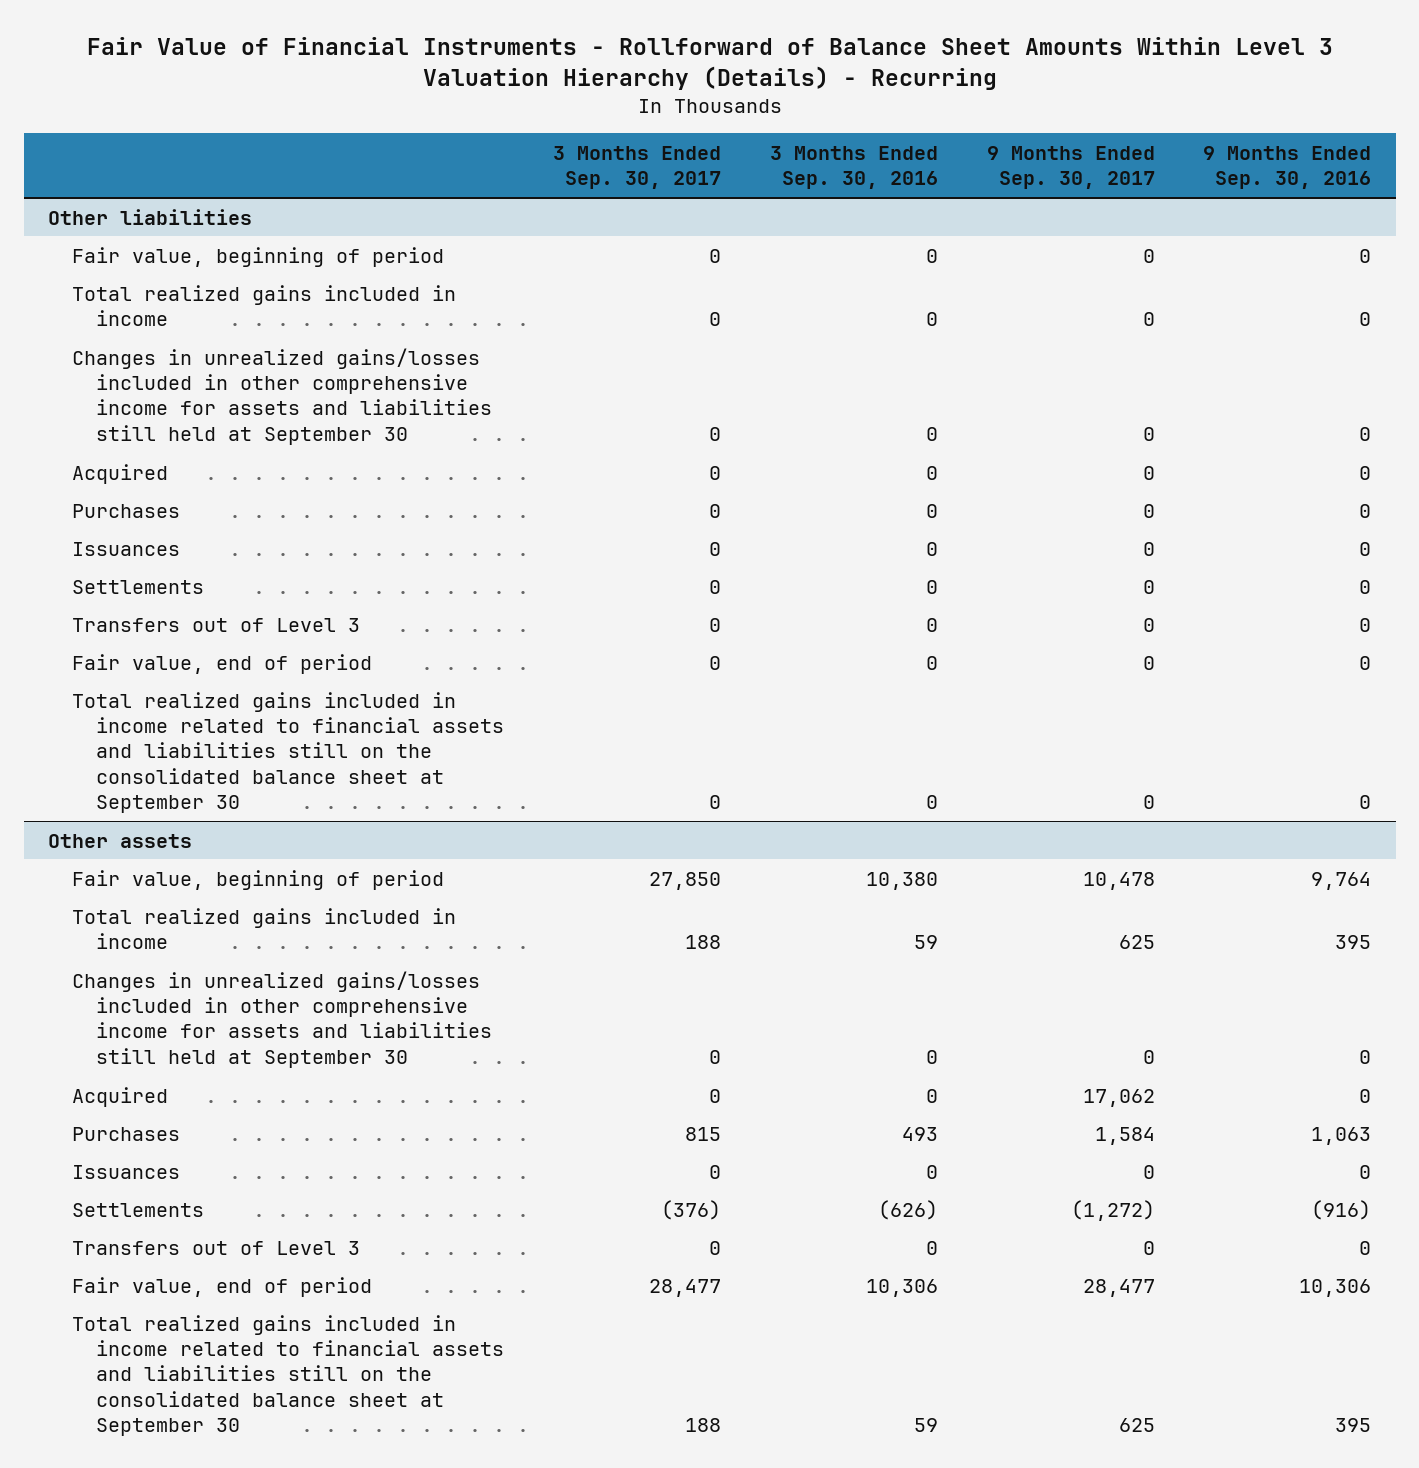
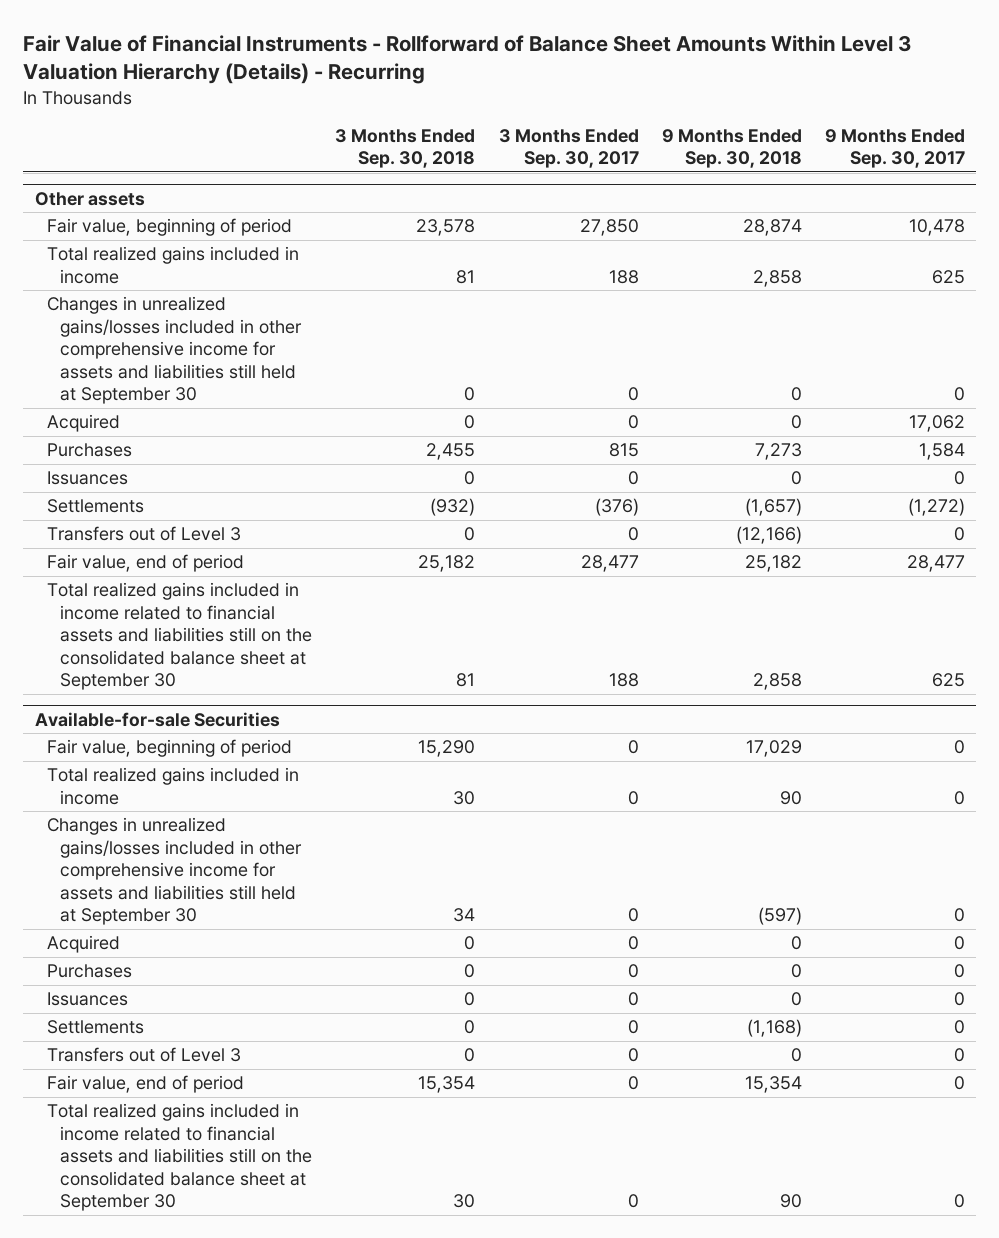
[769,145,938,190] 3 Months Ended Sep. 30, 2016 -> none
[1203,145,1372,190] 9 Months Ended Sep. 30, 2016 -> none
none -> [335,128,476,169] 3 Months Ended Sep. 30, 2018
none -> [661,128,802,169] 9 Months Ended Sep. 30, 2018
[47,208,252,225] Other liabilities -> none
[72,246,445,267] Fair value, beginning of period -> none
[72,284,457,326] Total realized gains included in income -> none
[72,347,493,445] Changes in unrealized gains/losses included in other comprehensive income for assets and liabilities still held at September 30 -> none
[72,463,169,484] Acquired -> none
[72,503,181,518] Purchases -> none
[72,541,181,556] Issuances -> none
[72,579,205,594] Settlements -> none
[72,617,361,632] Transfers out of Level 3 -> none
[72,653,373,674] Fair value, end of period -> none
[72,691,505,814] Total realized gains included in income related to financial assets and liabilities still on the consolidated balance sheet at September 30 -> none
none -> [34,711,280,727] Available-for-sale Securities
none -> [47,739,293,758] Fair value, beginning of period
none -> [47,767,300,805] Total realized gains included in income
none -> [47,817,303,926] Changes in unrealized gains/losses included in other comprehensive income for assets and liabilities still held at September 30
none -> [47,935,121,954] Acquired
none -> [47,964,133,979] Purchases
none -> [47,992,129,1007] Issuances
none -> [47,1020,145,1035] Settlements
none -> [47,1047,242,1063] Transfers out of Level 3
none -> [47,1075,245,1094] Fair value, end of period
none -> [47,1103,313,1212] Total realized gains included in income related to financial assets and liabilities still on the consolidated balance sheet at September 30

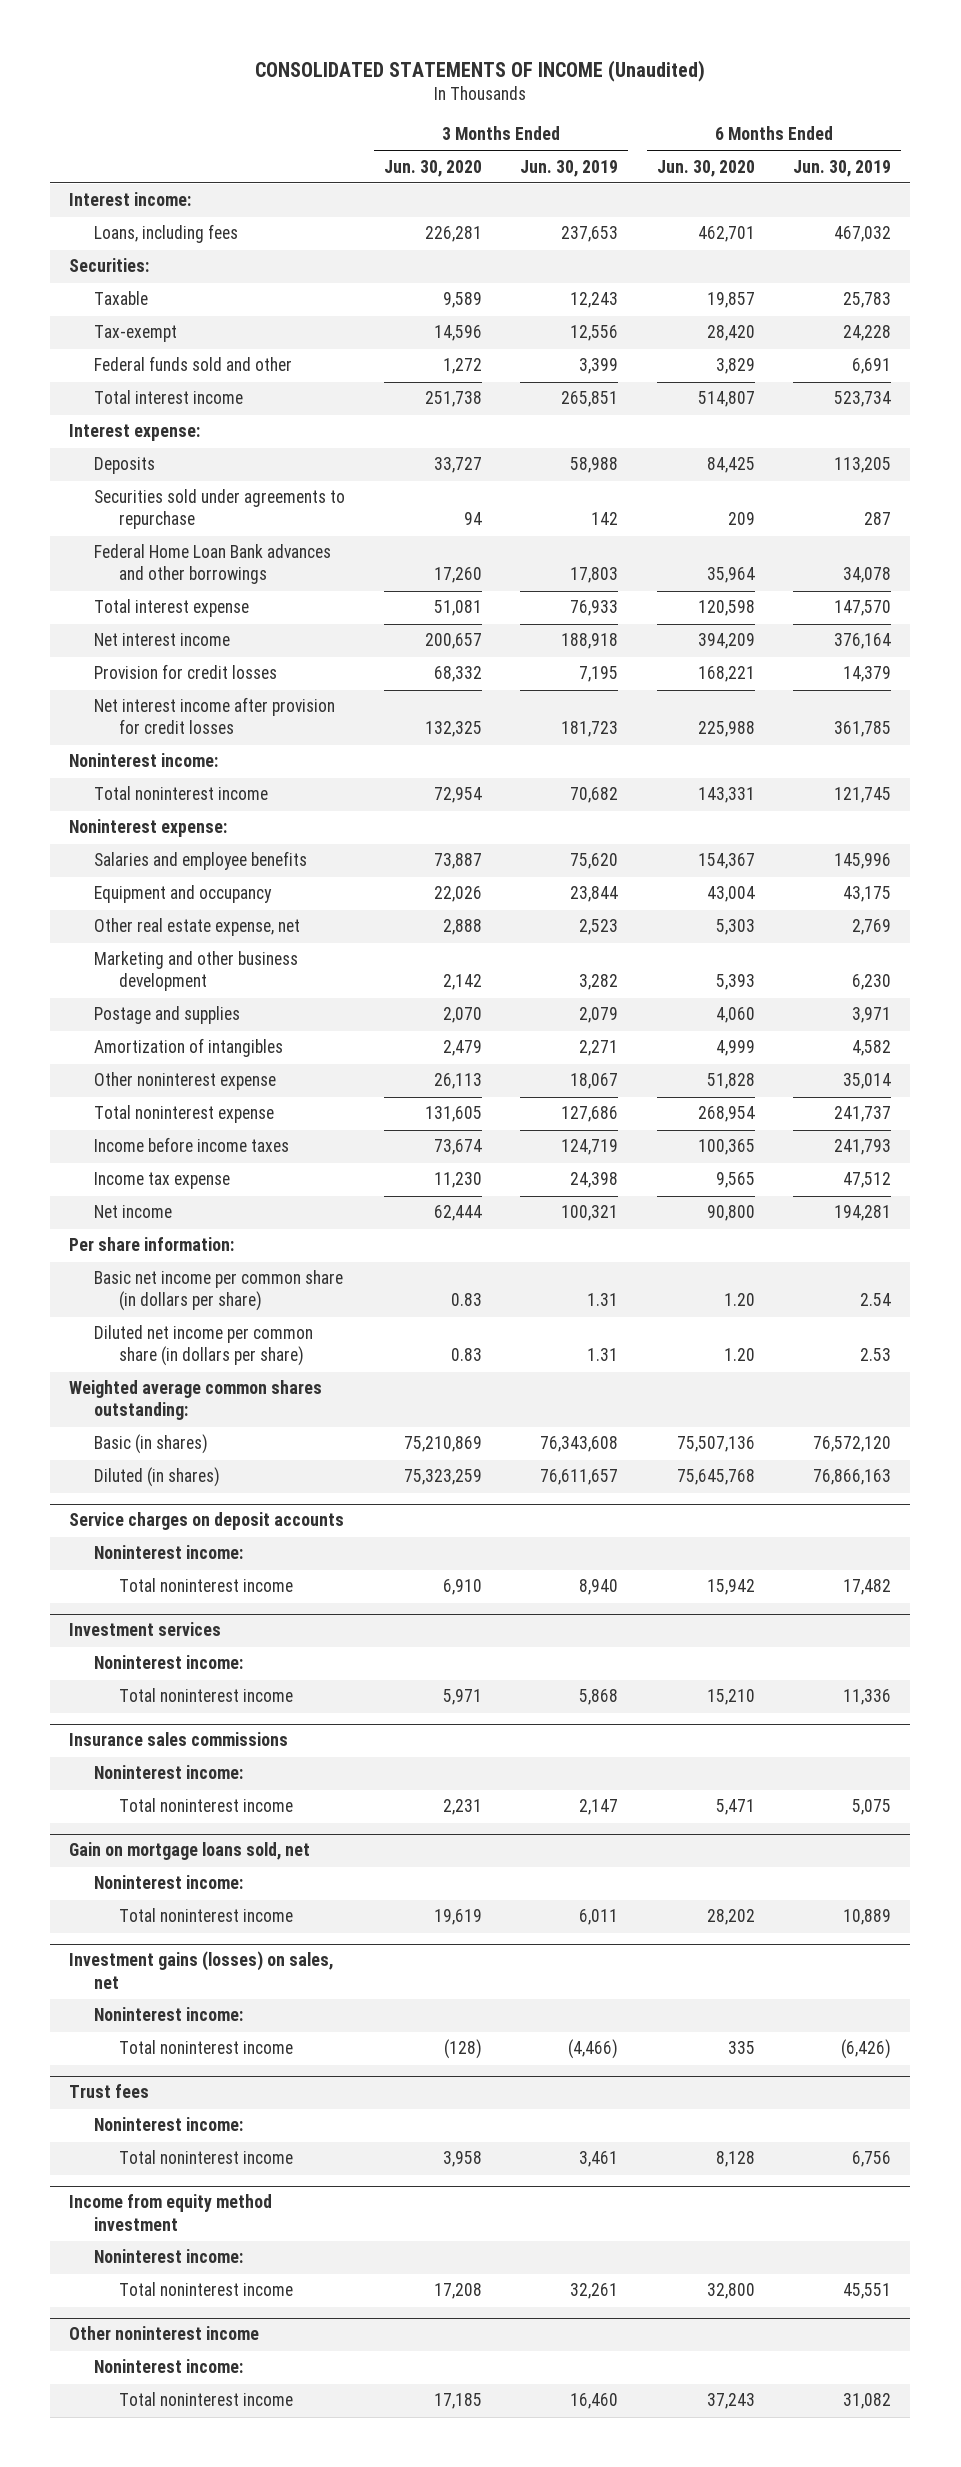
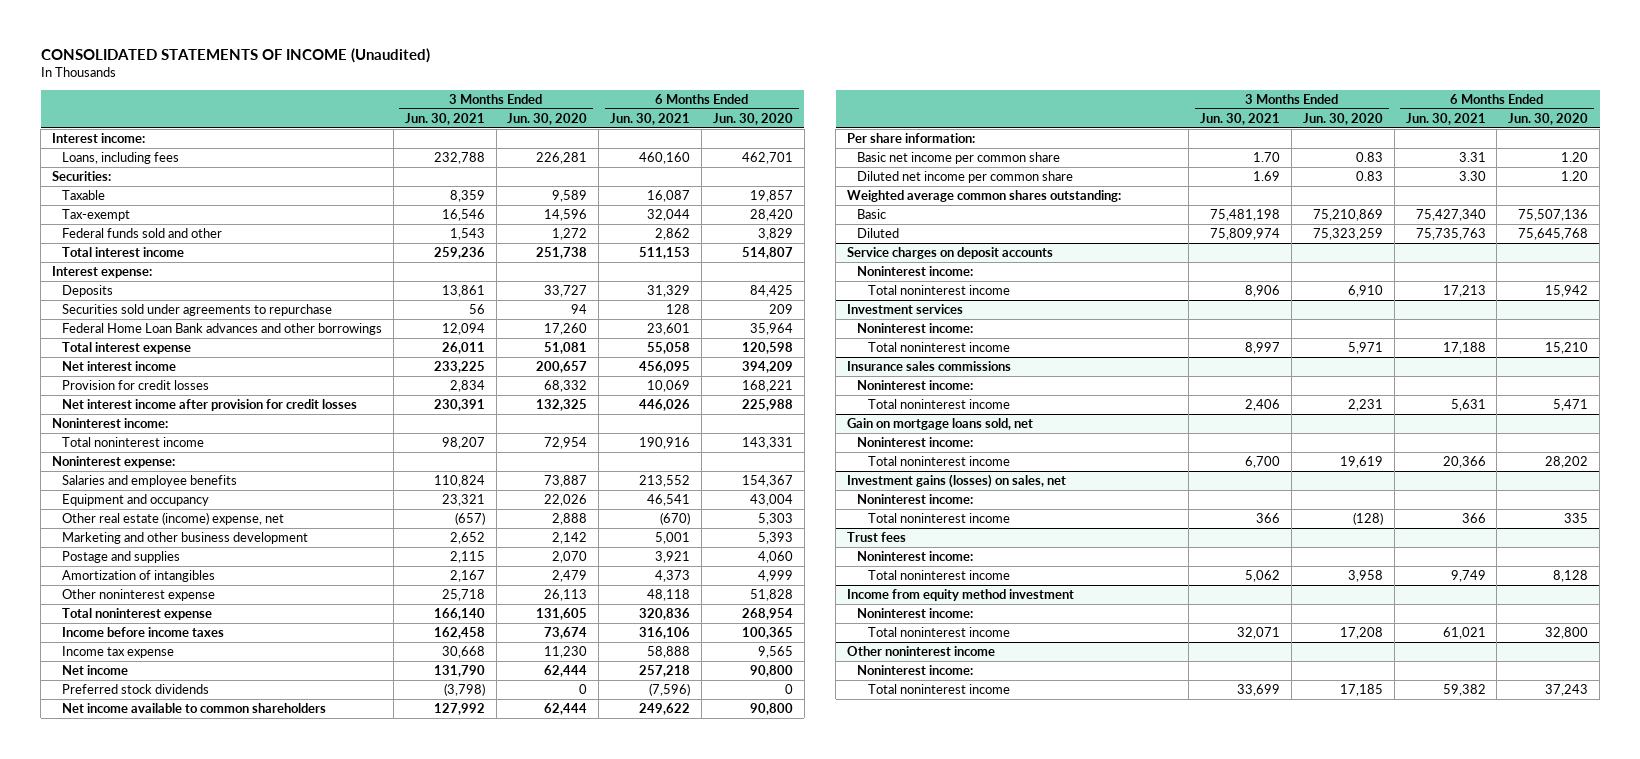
[520,159,619,177] Jun. 30, 2019 -> none
[793,159,892,177] Jun. 30, 2019 -> none
none -> [404,112,485,125] Jun. 30, 2021
none -> [610,112,691,125] Jun. 30, 2021
[94,918,301,937] Other real estate expense, net -> [62,511,285,525] Other real estate (income) expense, net
none -> [62,683,210,694] Preferred stock dividends
none -> [62,702,327,713] Net income available to common shareholders
[94,1270,344,1312] Basic net income per common share (in dollars per share) -> [857,151,1061,164] Basic net income per common share
[94,1325,314,1367] Diluted net income per common share (in dollars per share) -> [857,170,1074,183] Diluted net income per common share
[94,1434,209,1455] Basic (in shares) -> [857,208,887,219] Basic
[94,1467,221,1488] Diluted (in shares) -> [857,227,900,238] Diluted

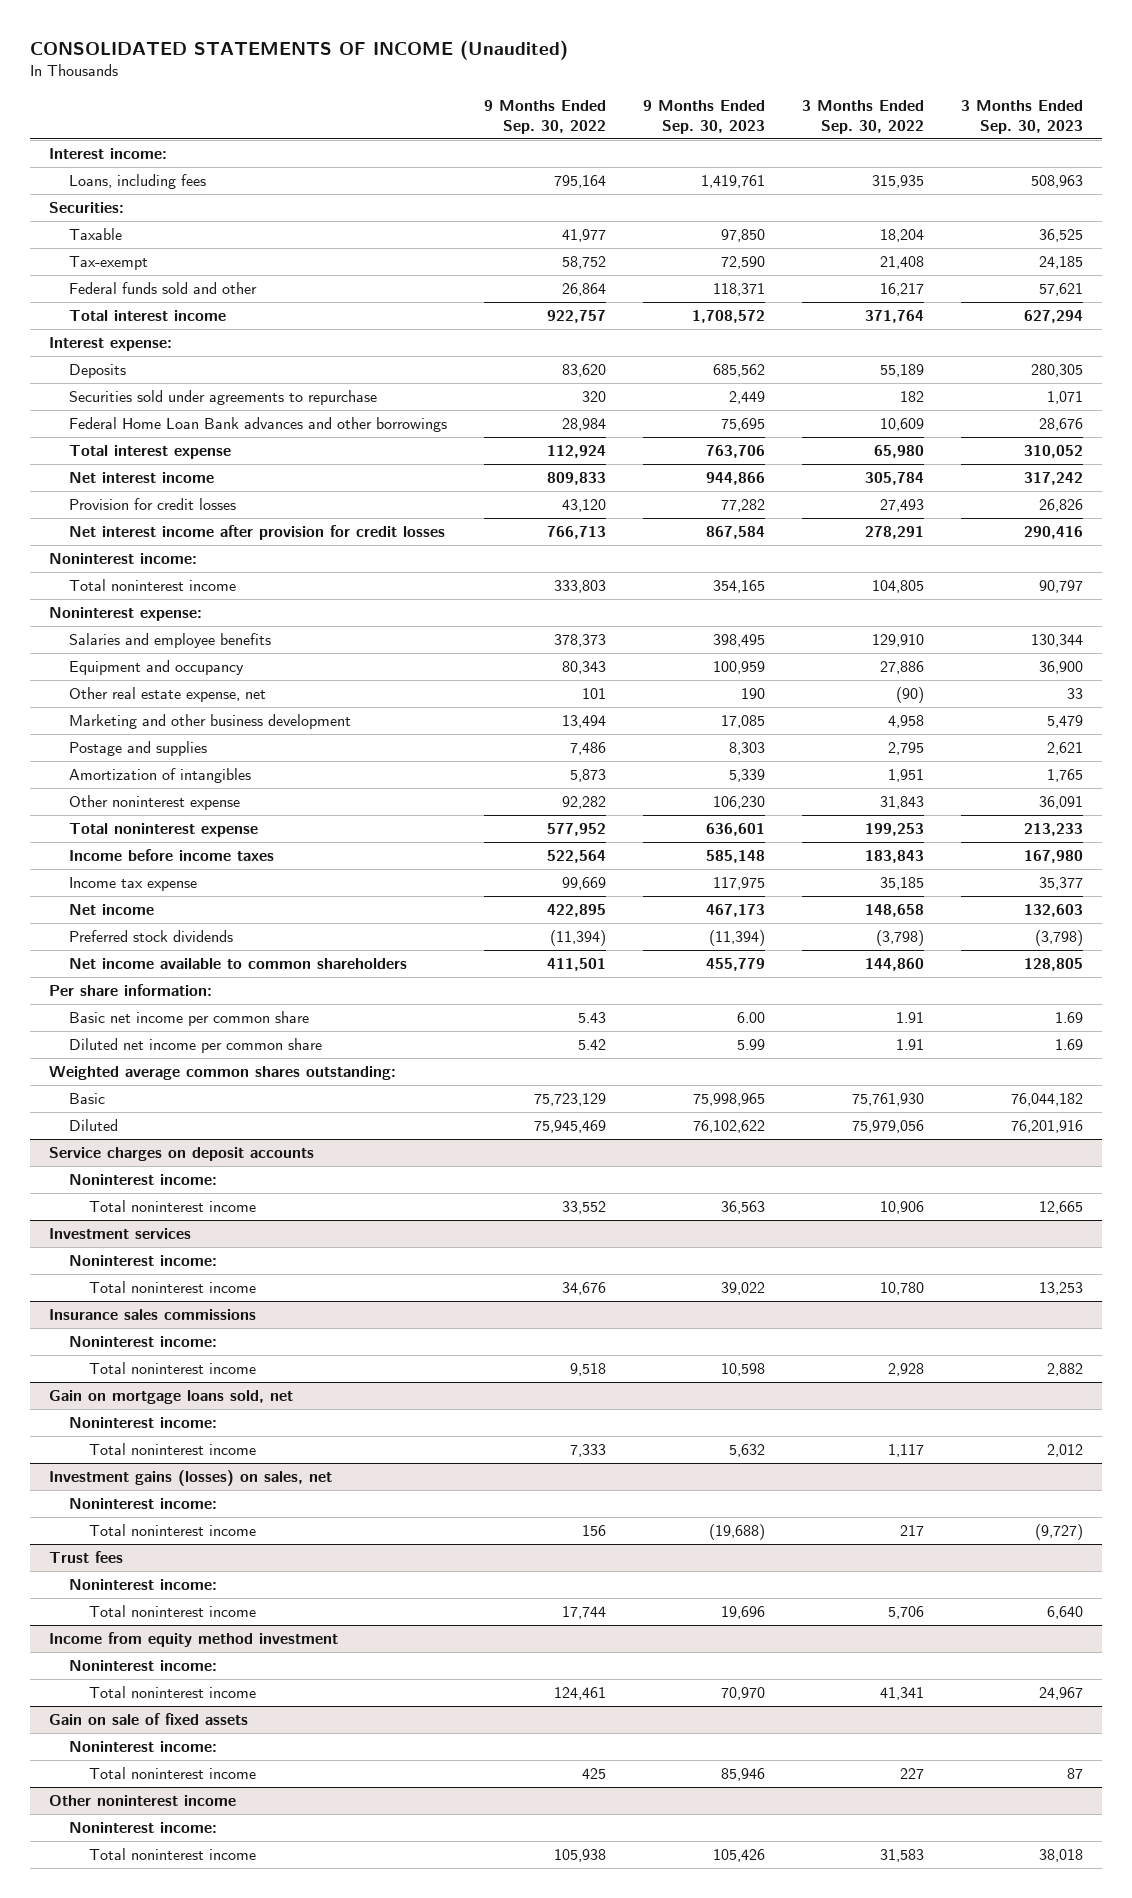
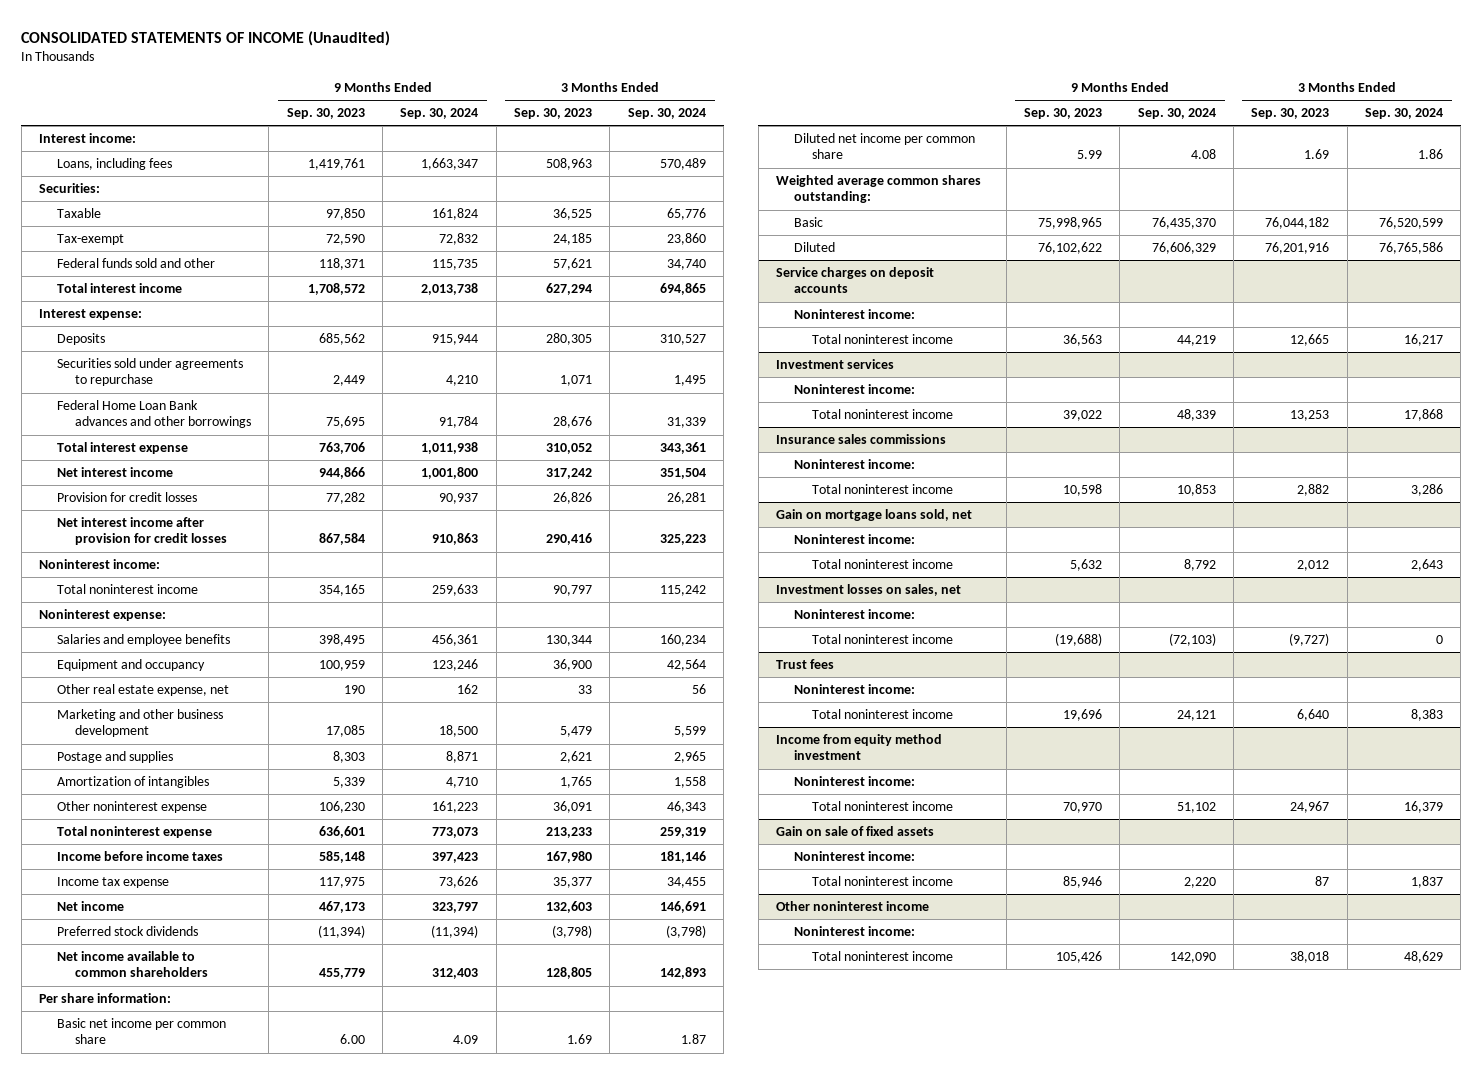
[484,100,607,135] 9 Months Ended Sep. 30, 2022 -> none
[802,100,925,135] 3 Months Ended Sep. 30, 2022 -> none
none -> [400,108,479,120] Sep. 30, 2024
none -> [627,108,706,120] Sep. 30, 2024
[48,1469,332,1486] Investment gains (losses) on sales, net -> [776,584,962,597] Investment losses on sales, net

